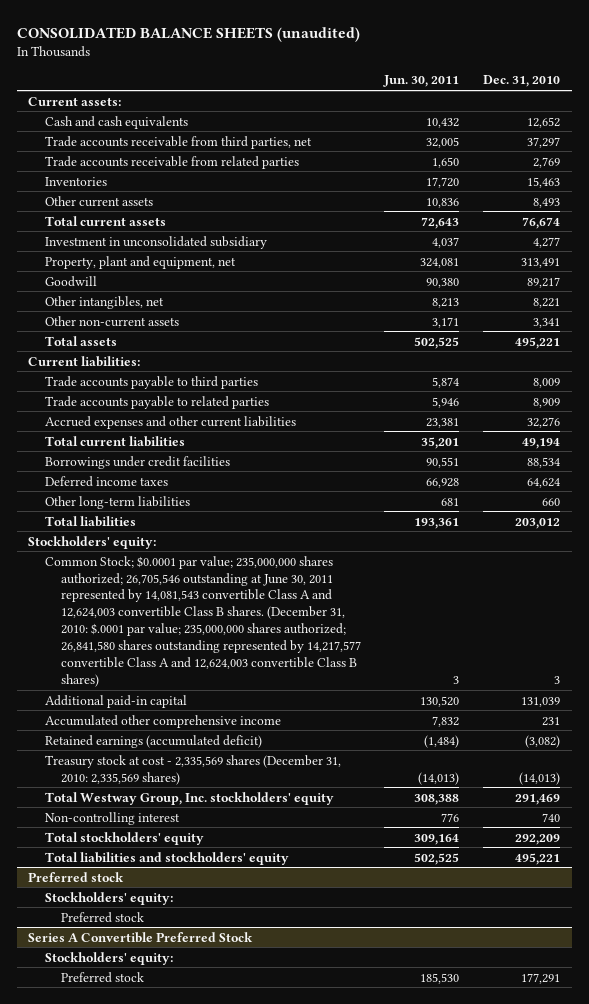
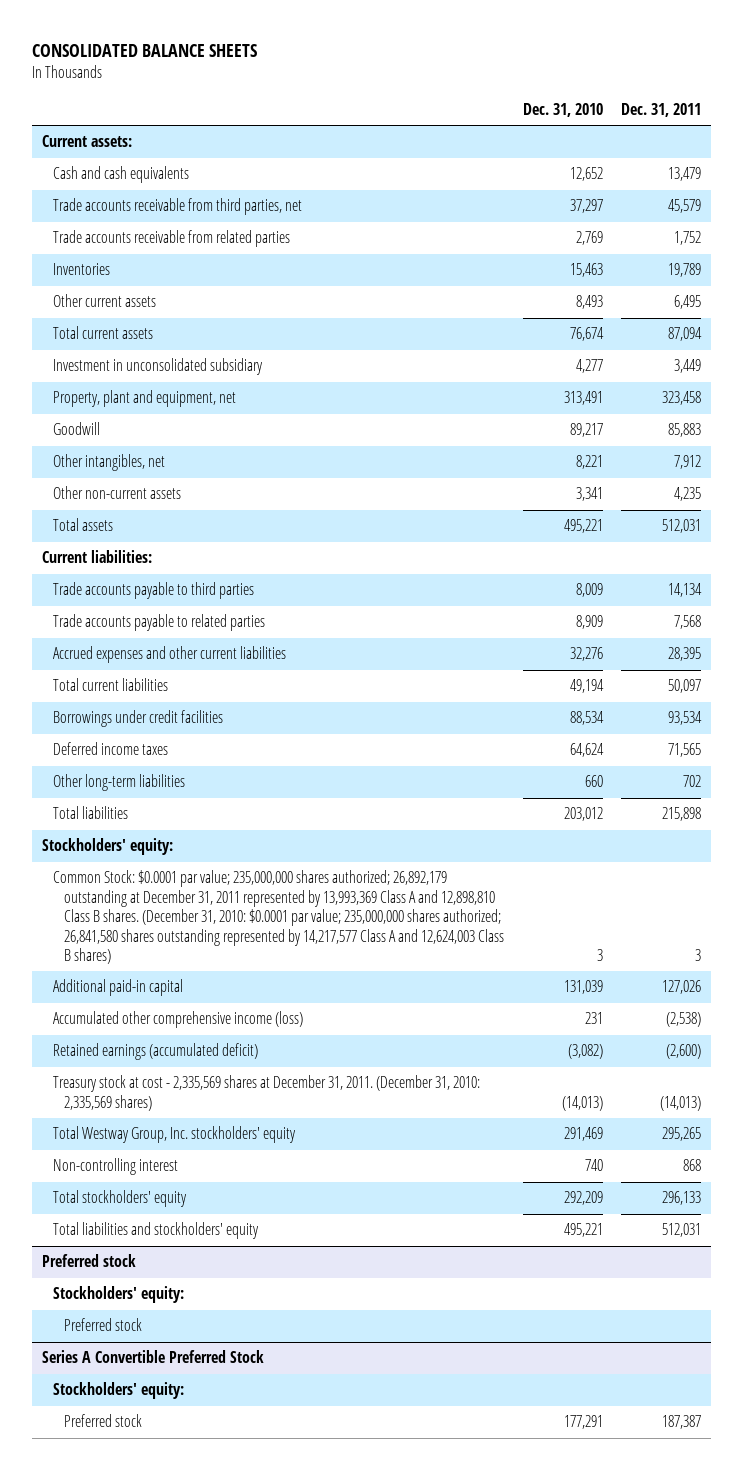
[16,26,360,42] CONSOLIDATED BALANCE SHEETS (unaudited) -> [32,43,258,57] CONSOLIDATED BALANCE SHEETS
[383,75,460,88] Jun. 30, 2011 -> none
none -> [621,102,702,117] Dec. 31, 2011
[44,555,361,687] Common Stock; $0.0001 par value; 235,000,000 shares authorized; 26,705,546 outstanding at June 30, 2011 represented by 14,081,543 convertible Class A and 12,624,003 convertible Class B shares. (December 31, 2010: $.0001 par value; 235,000,000 shares authorized; 26,841,580 shares outstanding represented by 14,217,577 convertible Class A and 12,624,003 convertible Class B shares) -> [52,870,505,965] Common Stock: $0.0001 par value; 235,000,000 shares authorized; 26,892,179 outstanding at December 31, 2011 represented by 13,993,369 Class A and 12,898,810 Class B shares. (December 31, 2010: $0.0001 par value; 235,000,000 shares authorized; 26,841,580 shares outstanding represented by 14,217,577 Class A and 12,624,003 Class B shares)
[44,714,281,728] Accumulated other comprehensive income -> [52,1011,303,1029] Accumulated other comprehensive income (loss)
[44,754,341,785] Treasury stock at cost - 2,335,569 shares (December 31, 2010: 2,335,569 shares) -> [52,1075,480,1111] Treasury stock at cost - 2,335,569 shares at December 31, 2011. (December 31, 2010: 2,335,569 shares)

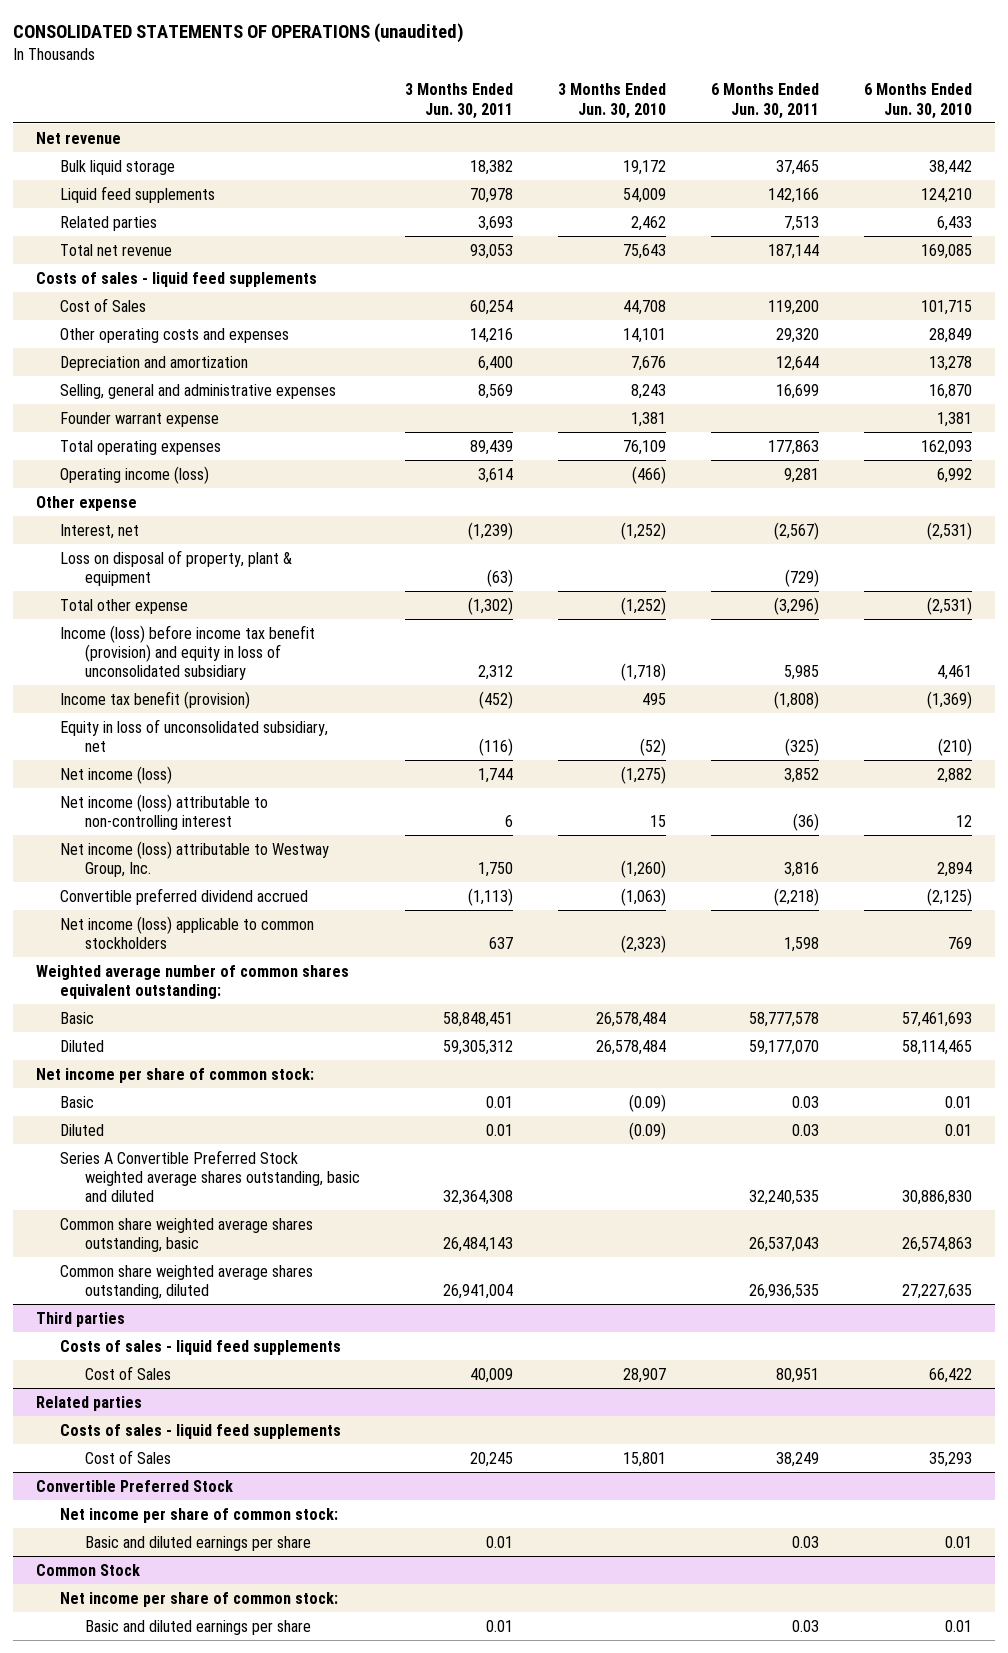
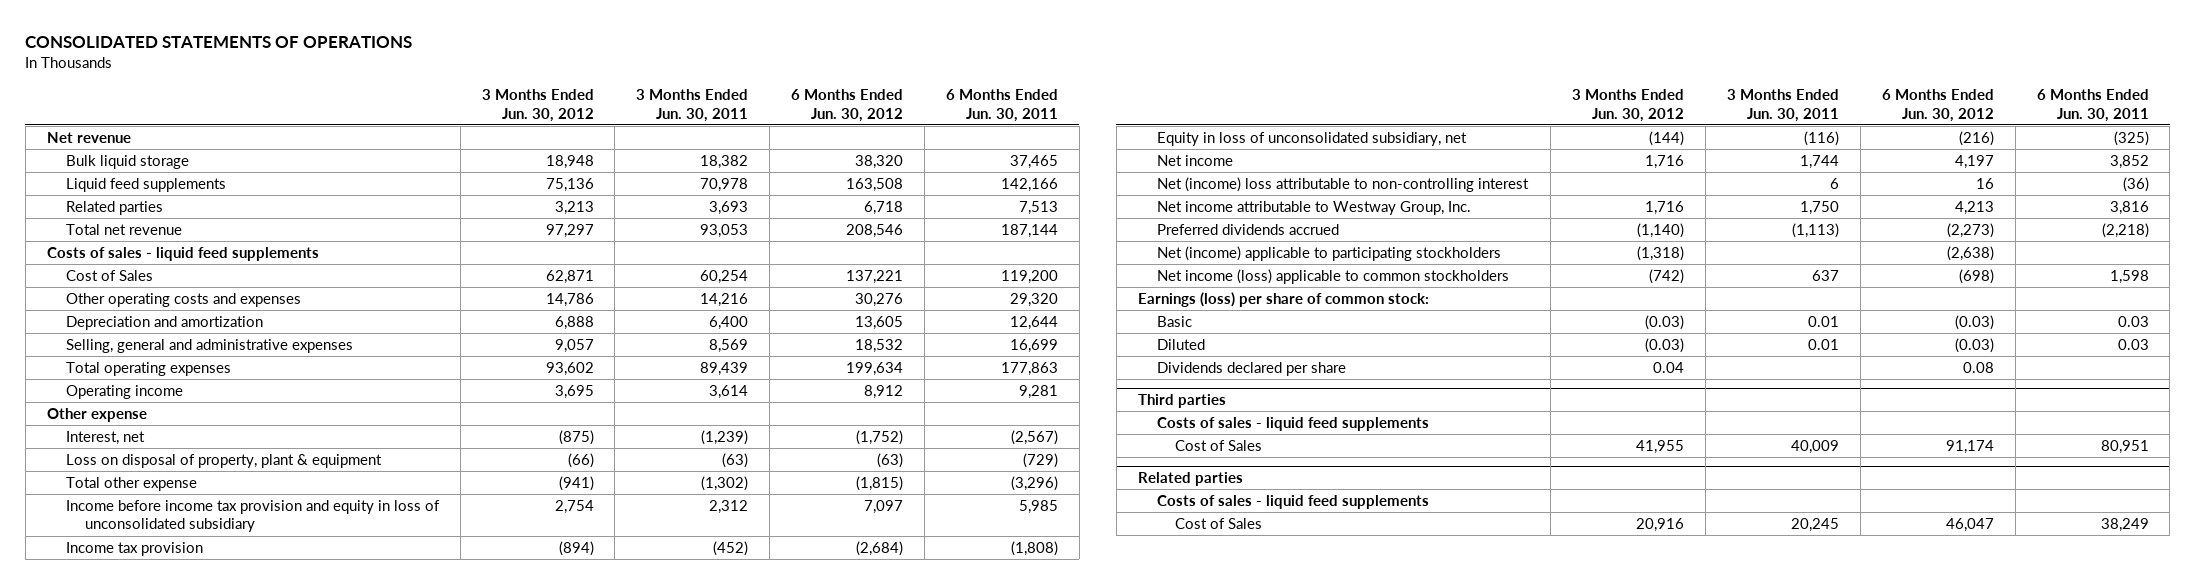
[13,23,465,44] CONSOLIDATED STATEMENTS OF OPERATIONS (unaudited) -> [25,36,413,49] CONSOLIDATED STATEMENTS OF OPERATIONS
[557,83,666,119] 3 Months Ended Jun. 30, 2010 -> none
[864,83,973,119] 6 Months Ended Jun. 30, 2010 -> none
none -> [481,89,594,122] 3 Months Ended Jun. 30, 2012
none -> [791,89,904,122] 6 Months Ended Jun. 30, 2012
[60,411,220,427] Founder warrant expense -> none
[60,465,210,484] Operating income (loss) -> [65,384,183,399] Operating income
[60,624,316,681] Income (loss) before income tax benefit (provision) and equity in loss of unconsolidated subsidiary -> [65,499,440,533] Income before income tax provision and equity in loss of unconsolidated subsidiary
[60,690,251,709] Income tax benefit (provision) -> [65,541,203,556] Income tax provision
[60,765,173,784] Net income (loss) -> [1156,154,1233,166] Net income
[60,793,269,830] Net income (loss) attributable to non-controlling interest -> [1156,176,1529,192] Net (income) loss attributable to non-controlling interest
[60,840,330,877] Net income (loss) attributable to Westway Group, Inc. -> [1156,200,1471,215] Net income attributable to Westway Group, Inc.
[60,887,309,905] Convertible preferred dividend accrued -> [1156,223,1339,235] Preferred dividends accrued
none -> [1156,245,1501,261] Net (income) applicable to participating stockholders
[35,964,349,999] Weighted average number of common shares equivalent outstanding: -> none
[60,1011,95,1024] Basic -> none
[60,1039,105,1052] Diluted -> none
[35,1067,314,1083] Net income per share of common stock: -> [1137,291,1429,307] Earnings (loss) per share of common stock:
[60,1149,360,1203] Series A Convertible Preferred Stock weighted average shares outstanding, basic and diluted -> none
[60,1217,314,1252] Common share weighted average shares outstanding, basic -> none
[60,1264,314,1299] Common share weighted average shares outstanding, diluted -> none
none -> [1156,361,1346,376] Dividends declared per share
[35,1479,233,1492] Convertible Preferred Stock -> none
[60,1507,339,1523] Net income per share of common stock: -> none
[84,1535,311,1551] Basic and diluted earnings per share -> none
[35,1563,140,1576] Common Stock -> none
[60,1591,339,1607] Net income per share of common stock: -> none
[84,1619,311,1635] Basic and diluted earnings per share -> none

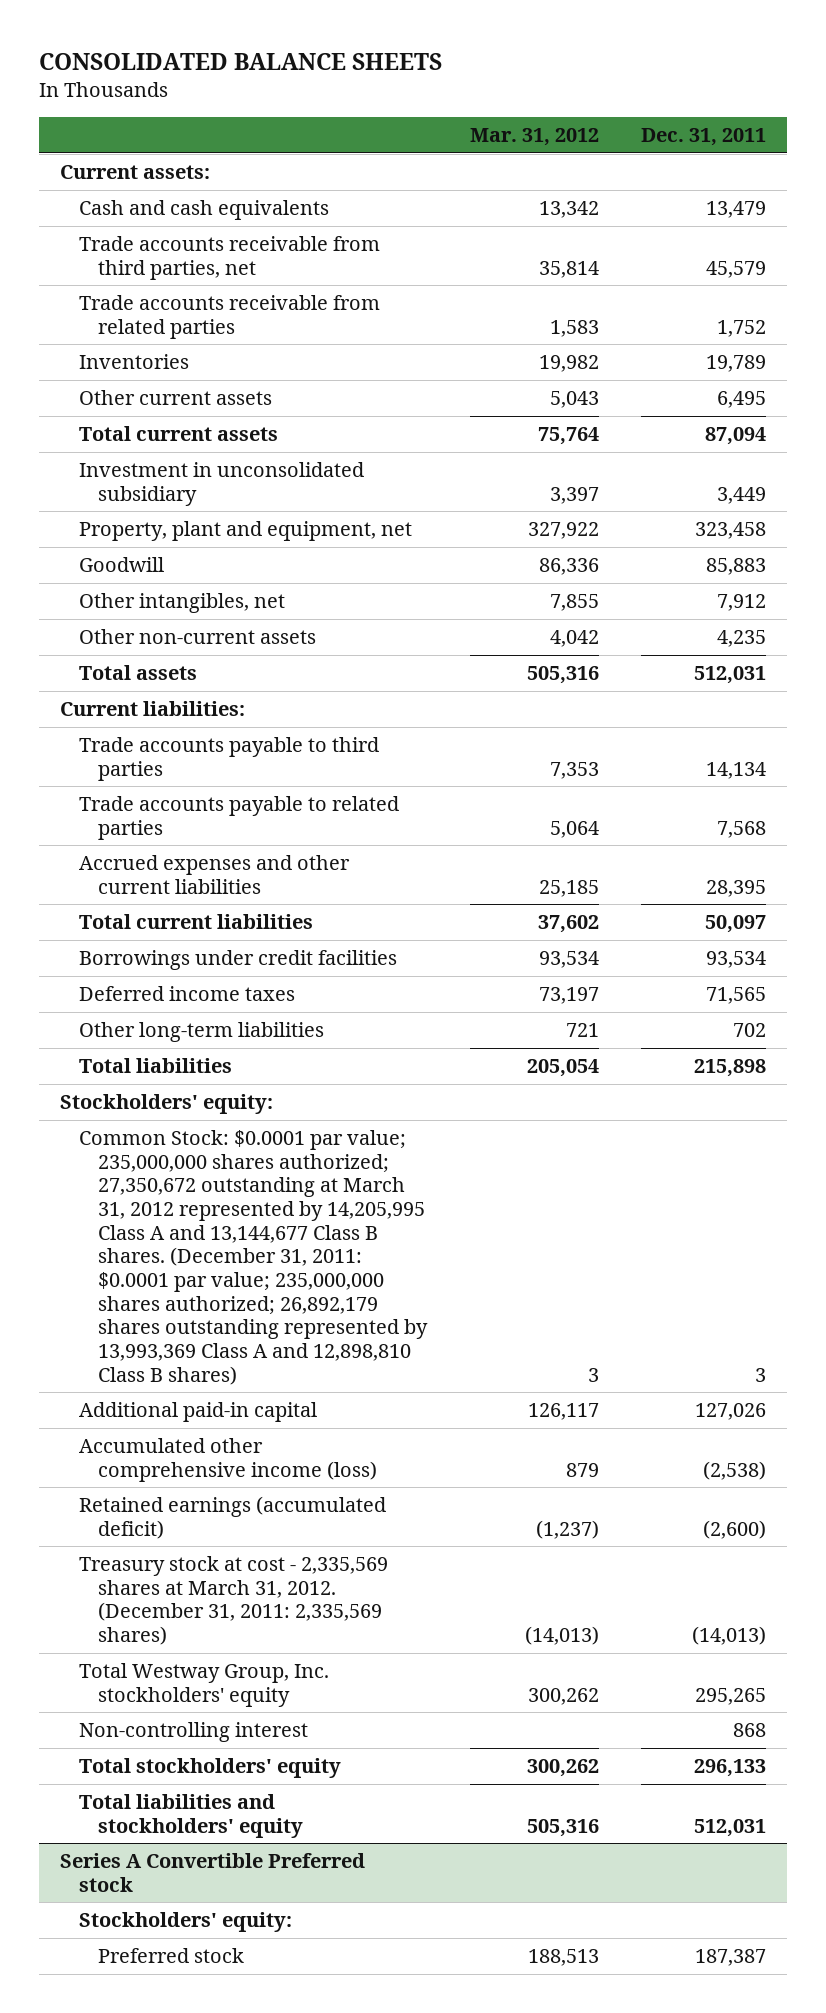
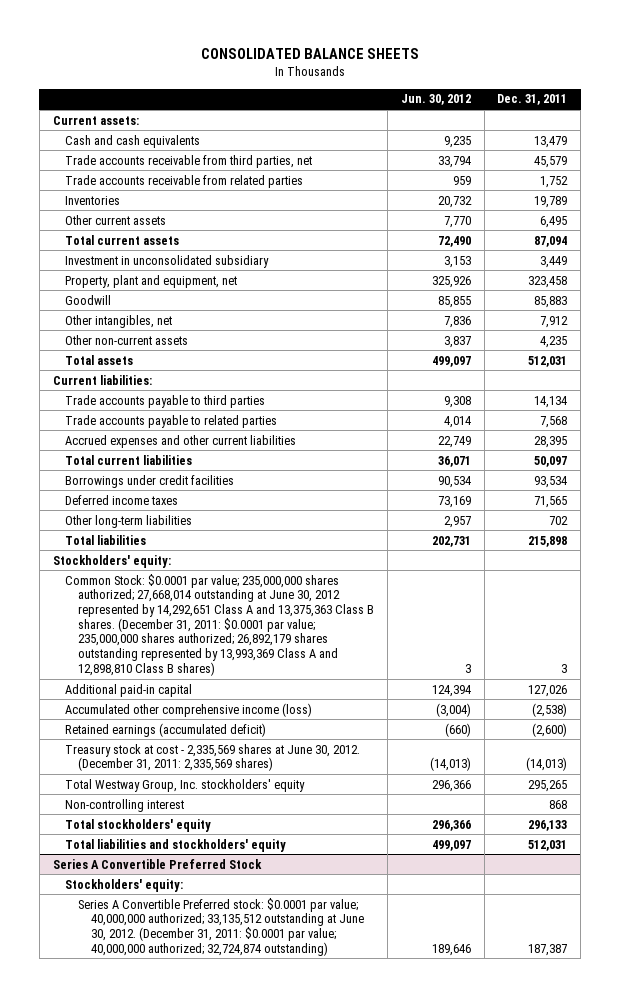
[469,128,599,147] Mar. 31, 2012 -> none
none -> [400,94,471,106] Jun. 30, 2012
[79,1130,429,1385] Common Stock: $0.0001 par value; 235,000,000 shares authorized; 27,350,672 outstanding at March 31, 2012 represented by 14,205,995 Class A and 13,144,677 Class B shares. (December 31, 2011: $0.0001 par value; 235,000,000 shares authorized; 26,892,179 shares outstanding represented by 13,993,369 Class A and 12,898,810 Class B shares) -> [65,573,375,676] Common Stock: $0.0001 par value; 235,000,000 shares authorized; 27,668,014 outstanding at June 30, 2012 represented by 14,292,651 Class A and 13,375,363 Class B shares. (December 31, 2011: $0.0001 par value; 235,000,000 shares authorized; 26,892,179 shares outstanding represented by 13,993,369 Class A and 12,898,810 Class B shares)
[79,1556,389,1646] Treasury stock at cost - 2,335,569 shares at March 31, 2012. (December 31, 2011: 2,335,569 shares) -> [65,743,361,772] Treasury stock at cost - 2,335,569 shares at June 30, 2012. (December 31, 2011: 2,335,569 shares)
[59,1853,365,1892] Series A Convertible Preferred stock -> [52,858,262,869] Series A Convertible Preferred Stock
[98,1948,245,1964] Preferred stock -> [78,897,365,956] Series A Convertible Preferred stock: $0.0001 par value; 40,000,000 authorized; 33,135,512 outstanding at June 30, 2012. (December 31, 2011: $0.0001 par value; 40,000,000 authorized; 32,724,874 outstanding)

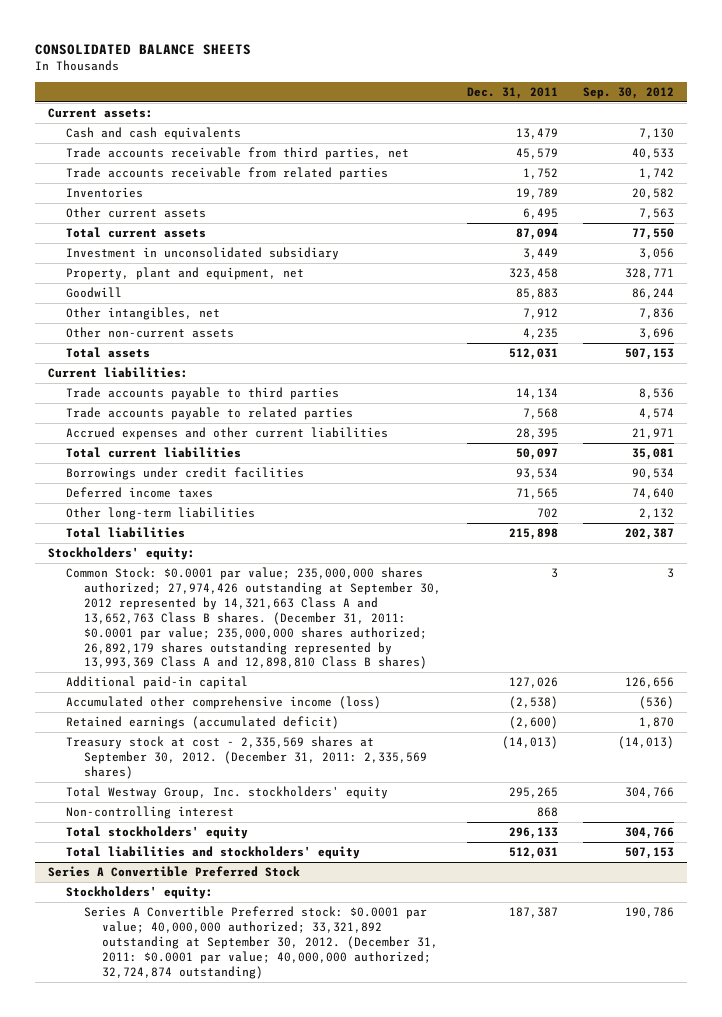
[400,94,471,106] Jun. 30, 2012 -> none
none -> [583,86,675,99] Sep. 30, 2012
[65,573,375,676] Common Stock: $0.0001 par value; 235,000,000 shares authorized; 27,668,014 outstanding at June 30, 2012 represented by 14,292,651 Class A and 13,375,363 Class B shares. (December 31, 2011: $0.0001 par value; 235,000,000 shares authorized; 26,892,179 shares outstanding represented by 13,993,369 Class A and 12,898,810 Class B shares) -> [65,567,441,670] Common Stock: $0.0001 par value; 235,000,000 shares authorized; 27,974,426 outstanding at September 30, 2012 represented by 14,321,663 Class A and 13,652,763 Class B shares. (December 31, 2011: $0.0001 par value; 235,000,000 shares authorized; 26,892,179 shares outstanding represented by 13,993,369 Class A and 12,898,810 Class B shares)
[65,743,361,772] Treasury stock at cost - 2,335,569 shares at June 30, 2012. (December 31, 2011: 2,335,569 shares) -> [65,736,427,779] Treasury stock at cost - 2,335,569 shares at September 30, 2012. (December 31, 2011: 2,335,569 shares)
[78,897,365,956] Series A Convertible Preferred stock: $0.0001 par value; 40,000,000 authorized; 33,135,512 outstanding at June 30, 2012. (December 31, 2011: $0.0001 par value; 40,000,000 authorized; 32,724,874 outstanding) -> [83,906,438,979] Series A Convertible Preferred stock: $0.0001 par value; 40,000,000 authorized; 33,321,892 outstanding at September 30, 2012. (December 31, 2011: $0.0001 par value; 40,000,000 authorized; 32,724,874 outstanding)

